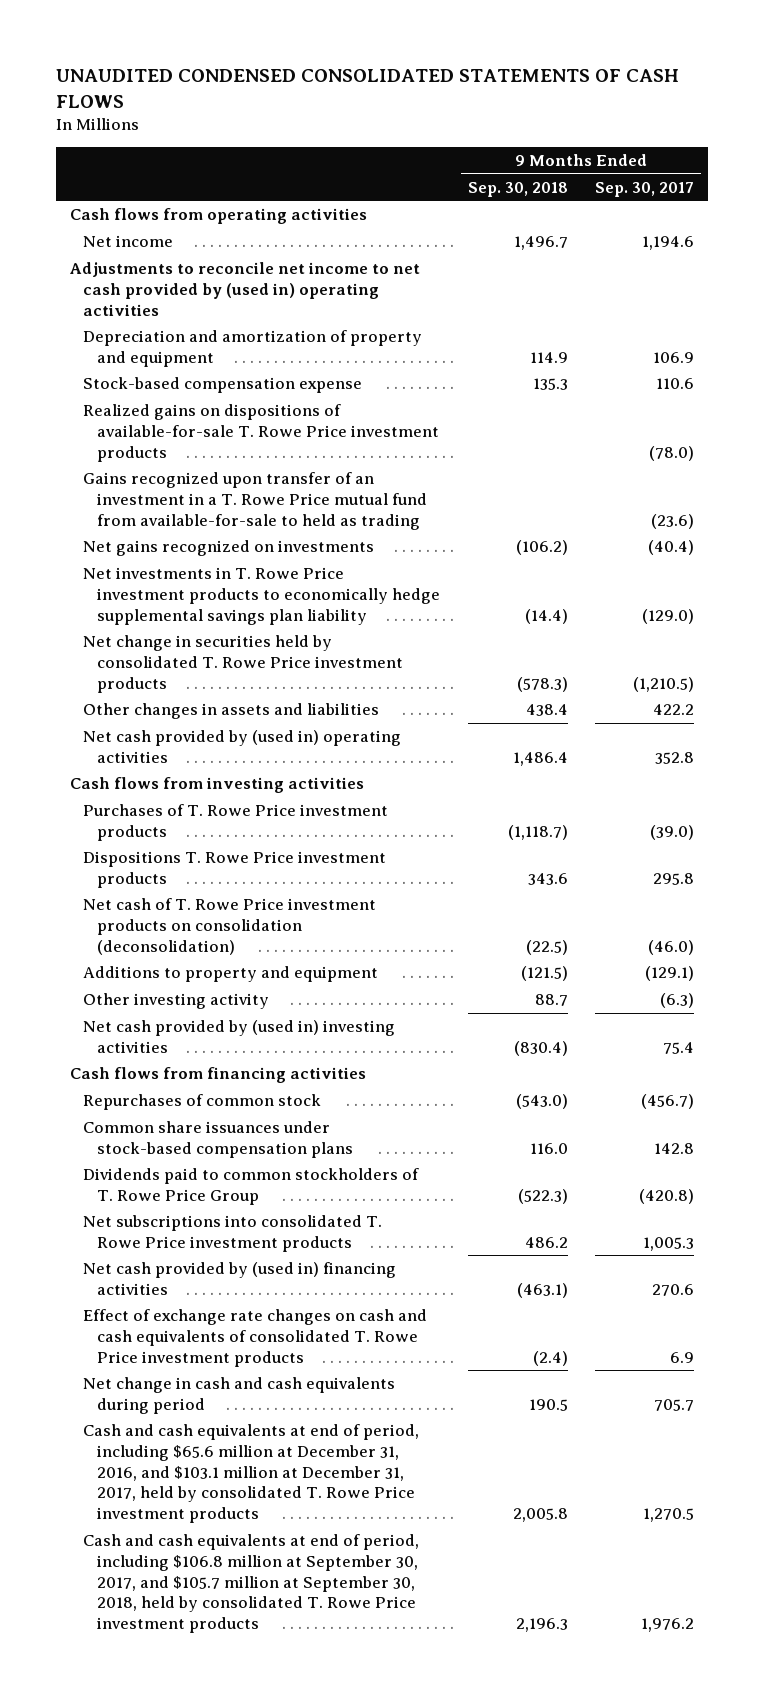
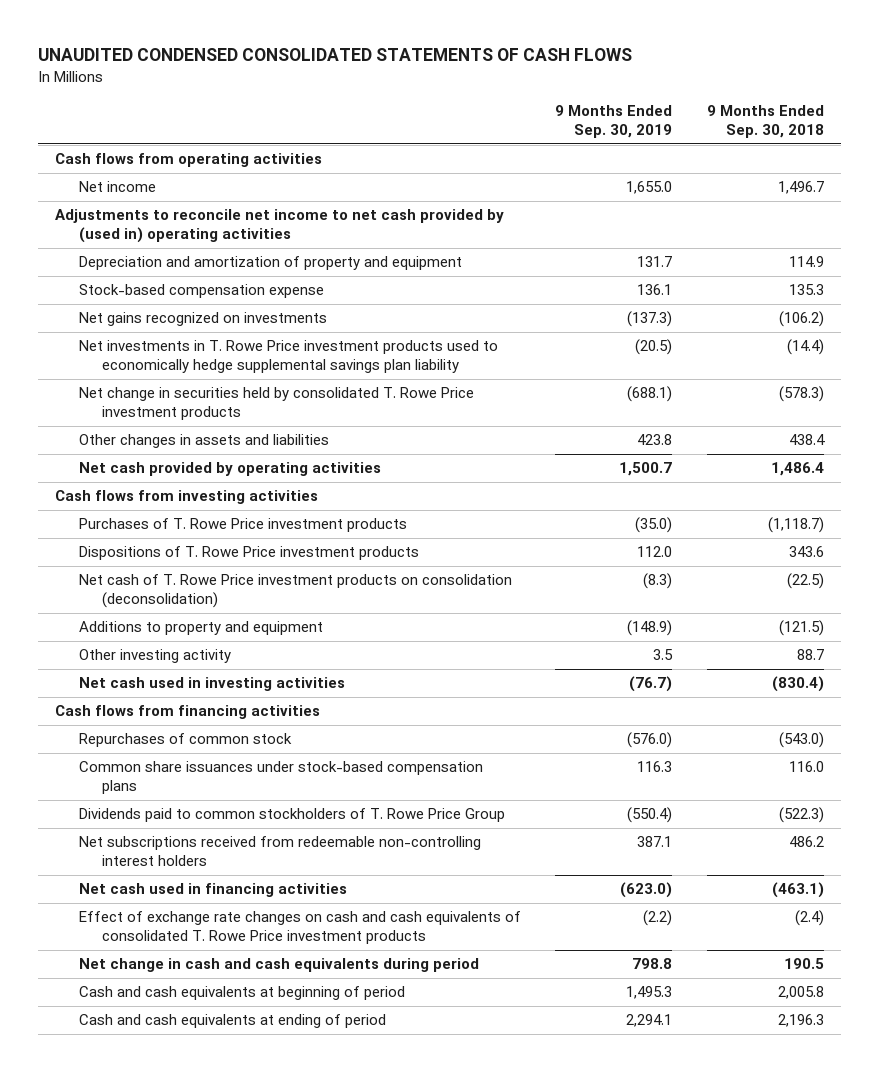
[595,181,695,197] Sep. 30, 2017 -> none
none -> [555,105,673,138] 9 Months Ended Sep. 30, 2019
[83,404,439,462] Realized gains on dispositions of available-for-sale T. Rowe Price investment products -> none
[83,472,427,530] Gains recognized upon transfer of an investment in a T. Rowe Price mutual fund from available-for-sale to held as trading -> none
[83,567,440,625] Net investments in T. Rowe Price investment products to economically hedge supplemental savings plan liability -> [78,340,498,373] Net investments in T. Rowe Price investment products used to economically hedge supplemental savings plan liability
[83,730,402,763] Net cash provided by (used in) operating activities -> [78,462,381,477] Net cash provided by operating activities
[83,851,387,888] Dispositions T. Rowe Price investment products -> [78,546,419,561] Dispositions of T. Rowe Price investment products
[83,1020,396,1053] Net cash provided by (used in) investing activities -> [78,677,345,692] Net cash used in investing activities
[83,1215,383,1252] Net subscriptions into consolidated T. Rowe Price investment products -> [78,836,481,866] Net subscriptions received from redeemable non-controlling interest holders
[83,1262,397,1295] Net cash provided by (used in) financing activities -> [78,883,347,898] Net cash used in financing activities
[83,1424,420,1524] Cash and cash equivalents at end of period, including $65.6 million at December 31, 2016, and $103.1 million at December 31, 2017, held by consolidated T. Rowe Price investment products -> [78,986,405,1001] Cash and cash equivalents at beginning of period
[83,1534,420,1634] Cash and cash equivalents at end of period, including $106.8 million at September 30, 2017, and $105.7 million at September 30, 2018, held by consolidated T. Rowe Price investment products -> [78,1014,386,1029] Cash and cash equivalents at ending of period

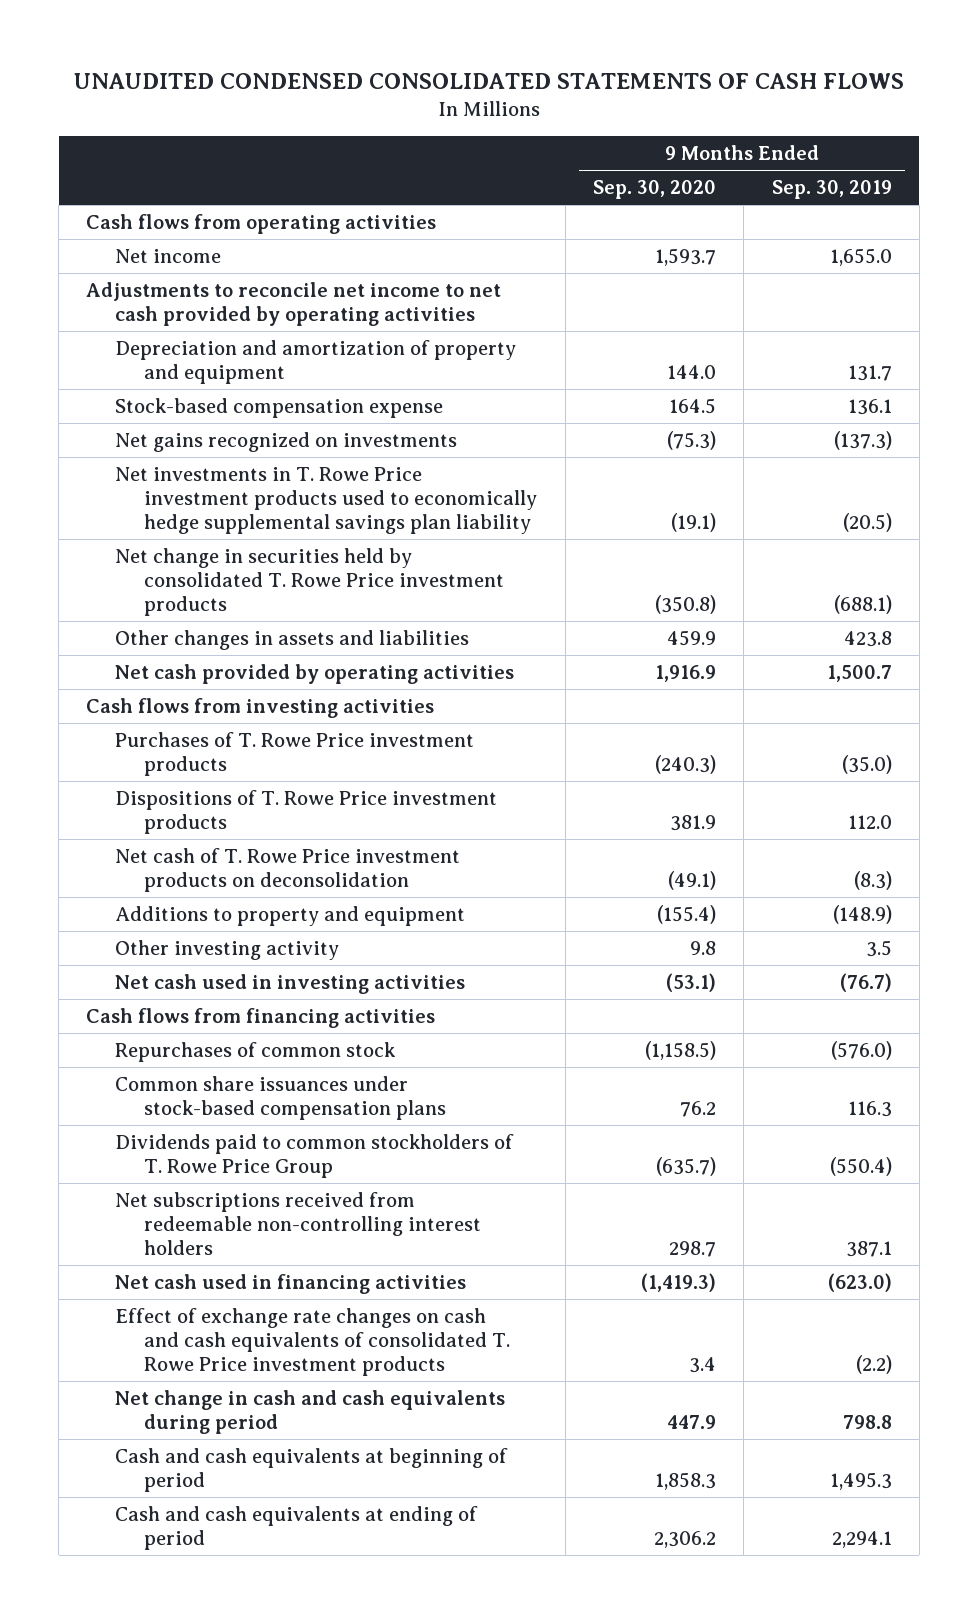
[706,105,824,138] 9 Months Ended Sep. 30, 2018 -> none
none -> [592,179,716,199] Sep. 30, 2020
[55,209,505,243] Adjustments to reconcile net income to net cash provided by (used in) operating activities -> [86,281,502,326] Adjustments to reconcile net income to net cash provided by operating activities
[78,574,512,608] Net cash of T. Rowe Price investment products on consolidation (deconsolidation) -> [115,847,461,892] Net cash of T. Rowe Price investment products on deconsolidation

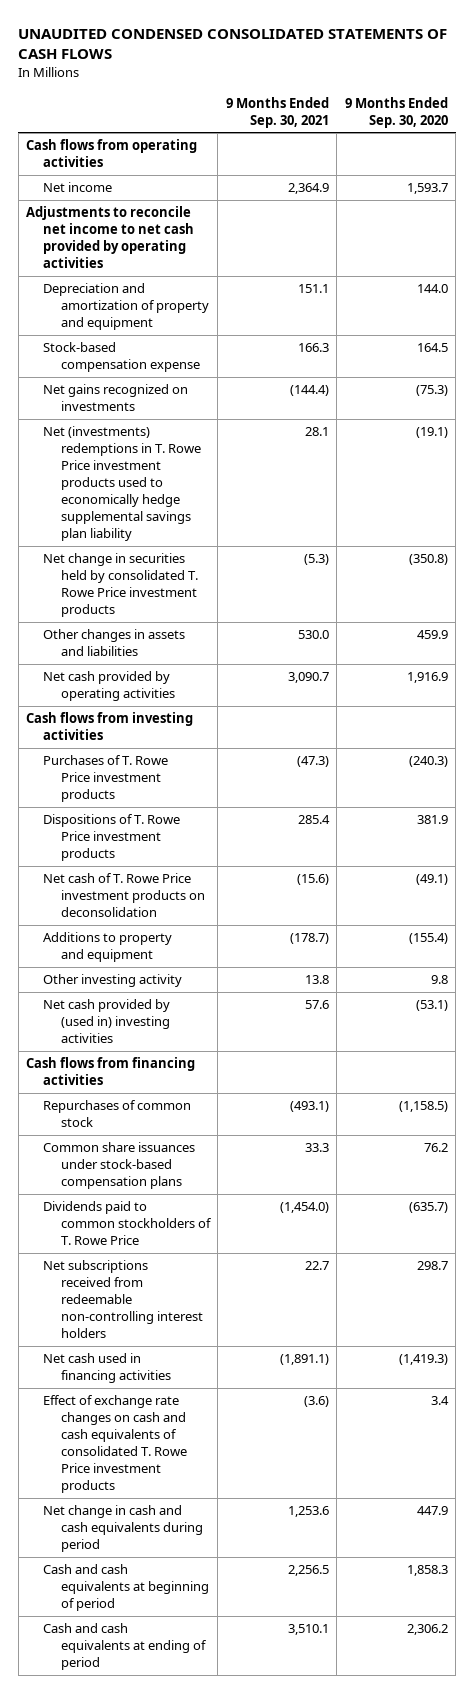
[771,179,892,199] Sep. 30, 2019 -> none
none -> [225,96,329,128] 9 Months Ended Sep. 30, 2021
[115,466,538,534] Net investments in T. Rowe Price investment products used to economically hedge supplemental savings plan liability -> [43,426,201,541] Net (investments) redemptions in T. Rowe Price investment products used to economically hedge supplemental savings plan liability
[115,973,466,994] Net cash used in investing activities -> [43,999,171,1044] Net cash provided by (used in) investing activities
[115,1133,515,1178] Dividends paid to common stockholders of T. Rowe Price Group -> [43,1201,212,1246] Dividends paid to common stockholders of T. Rowe Price

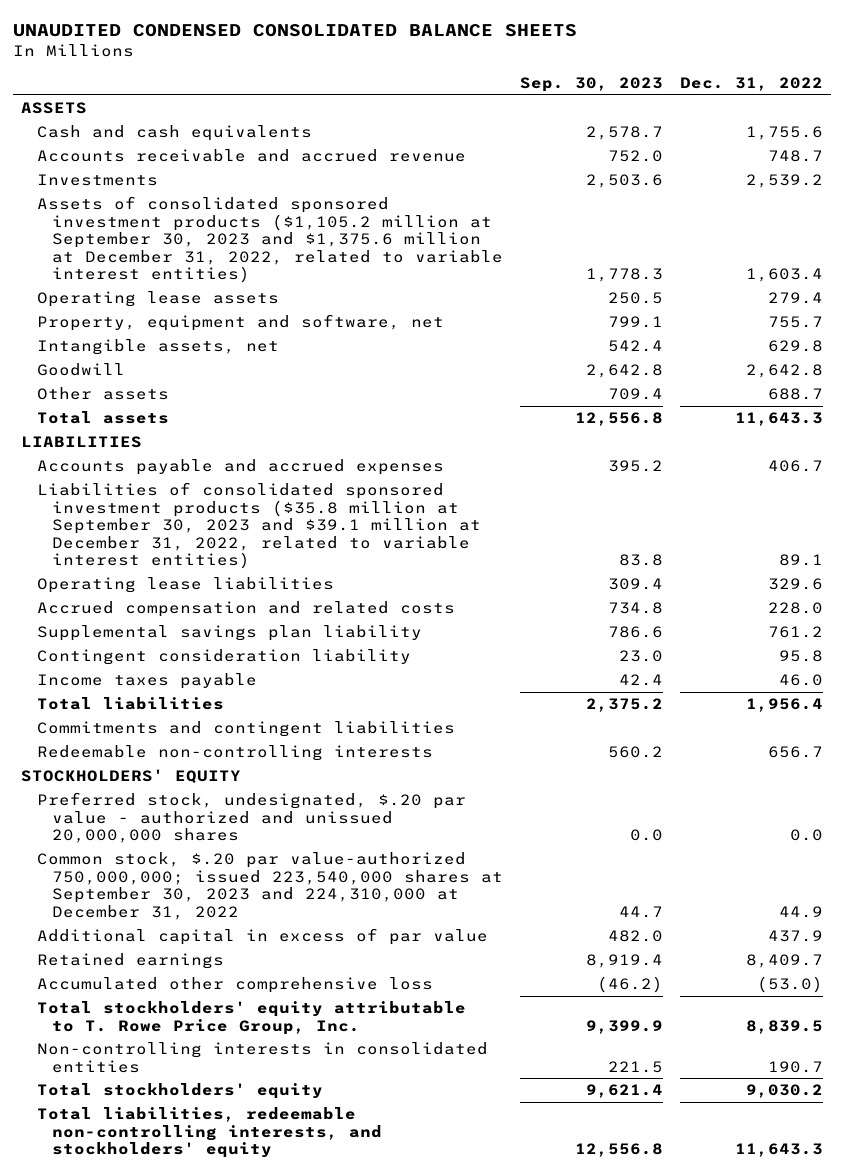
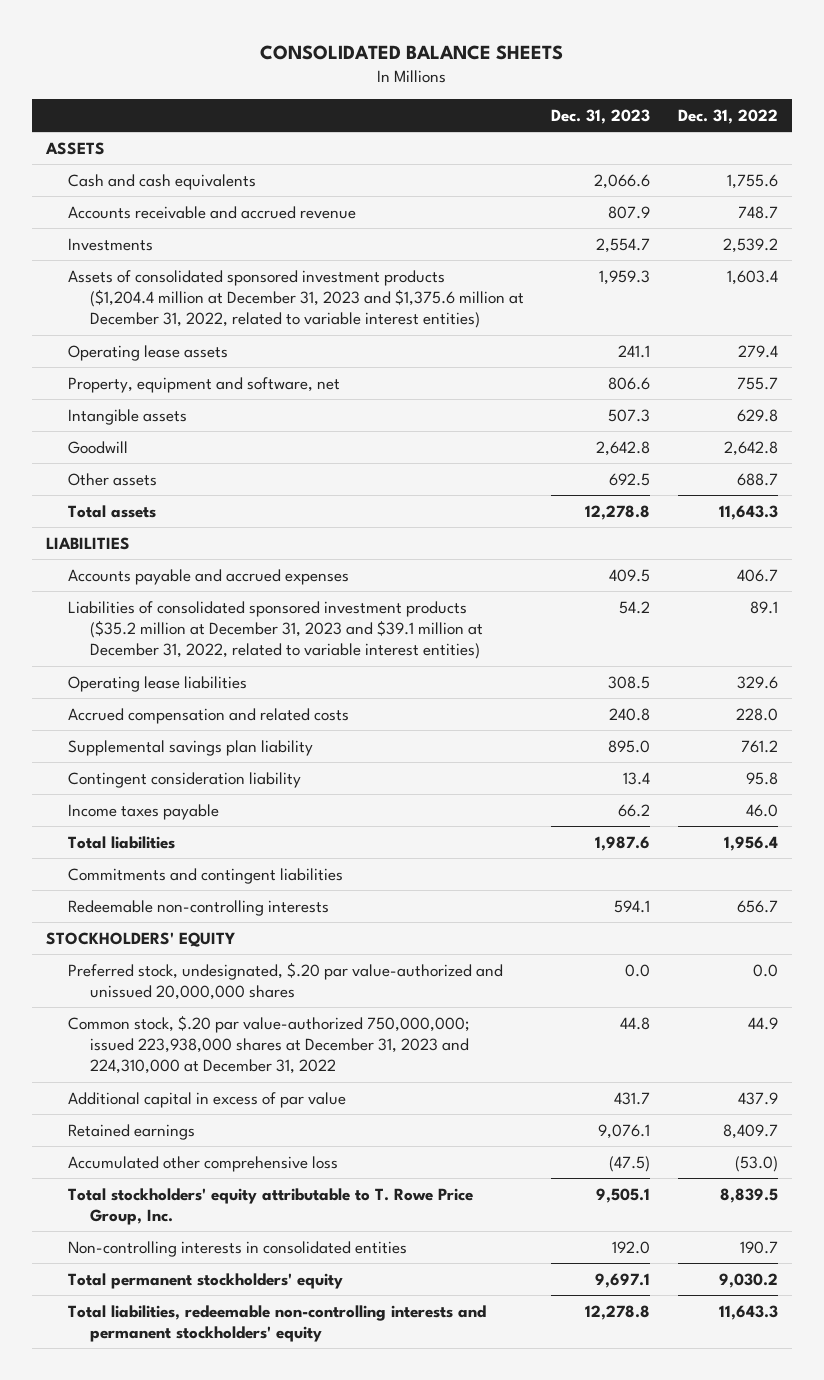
[12,24,577,38] UNAUDITED CONDENSED CONSOLIDATED BALANCE SHEETS -> [259,44,563,60] CONSOLIDATED BALANCE SHEETS
[519,77,663,93] Sep. 30, 2023 -> none
none -> [551,108,651,124] Dec. 31, 2023
[36,196,504,284] Assets of consolidated sponsored investment products ($1,105.2 million at September 30, 2023 and $1,375.6 million at December 31, 2022, related to variable interest entities) -> [67,269,524,329] Assets of consolidated sponsored investment products ($1,204.4 million at December 31, 2023 and $1,375.6 million at December 31, 2022, related to variable interest entities)
[36,339,279,356] Intangible assets, net -> [67,408,187,425] Intangible assets
[36,482,482,570] Liabilities of consolidated sponsored investment products ($35.8 million at September 30, 2023 and $39.1 million at December 31, 2022, related to variable interest entities) -> [67,600,483,660] Liabilities of consolidated sponsored investment products ($35.2 million at December 31, 2023 and $39.1 million at December 31, 2022, related to variable interest entities)
[36,792,466,844] Preferred stock, undesignated, $.20 par value - authorized and unissued 20,000,000 shares -> [67,961,503,1000] Preferred stock, undesignated, $.20 par value-authorized and unissued 20,000,000 shares
[36,852,504,920] Common stock, $.20 par value-authorized 750,000,000; issued 223,540,000 shares at September 30, 2023 and 224,310,000 at December 31, 2022 -> [67,1014,470,1075] Common stock, $.20 par value-authorized 750,000,000; issued 223,938,000 shares at December 31, 2023 and 224,310,000 at December 31, 2022
[36,1083,323,1100] Total stockholders' equity -> [67,1272,343,1289] Total permanent stockholders' equity
[36,1107,383,1159] Total liabilities, redeemable non-controlling interests, and stockholders' equity -> [67,1304,486,1342] Total liabilities, redeemable non-controlling interests and permanent stockholders' equity

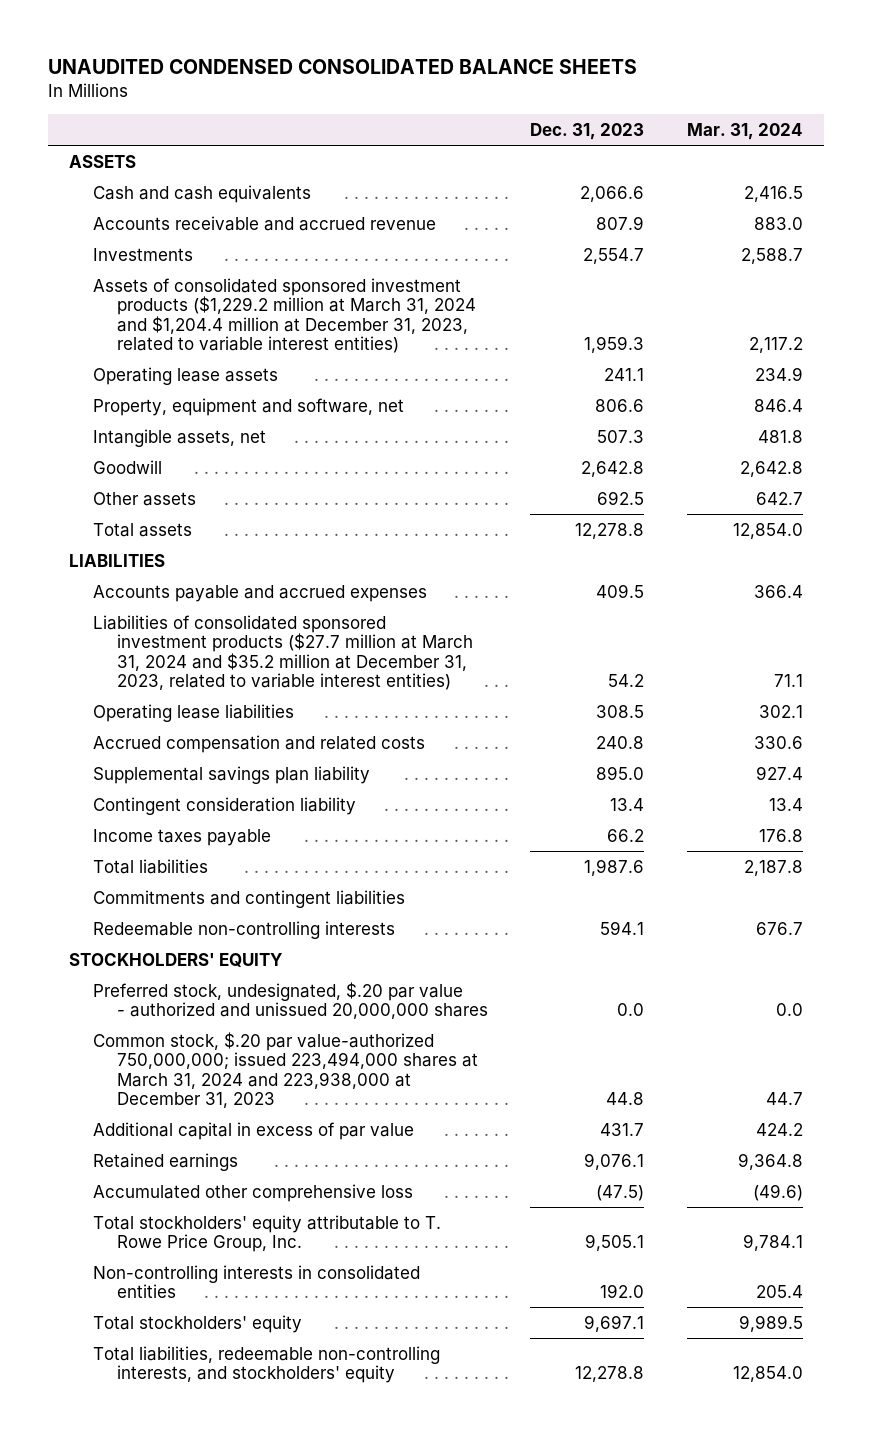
[259,44,563,60] CONSOLIDATED BALANCE SHEETS -> [48,59,638,75] UNAUDITED CONDENSED CONSOLIDATED BALANCE SHEETS
[677,108,778,124] Dec. 31, 2022 -> none
none -> [686,122,803,140] Mar. 31, 2024
[67,269,524,329] Assets of consolidated sponsored investment products ($1,204.4 million at December 31, 2023 and $1,375.6 million at December 31, 2022, related to variable interest entities) -> [93,277,477,354] Assets of consolidated sponsored investment products ($1,229.2 million at March 31, 2024 and $1,204.4 million at December 31, 2023, related to variable interest entities)
[67,408,187,425] Intangible assets -> [93,428,267,447] Intangible assets, net
[67,600,483,660] Liabilities of consolidated sponsored investment products ($35.2 million at December 31, 2023 and $39.1 million at December 31, 2022, related to variable interest entities) -> [93,614,474,691] Liabilities of consolidated sponsored investment products ($27.7 million at March 31, 2024 and $35.2 million at December 31, 2023, related to variable interest entities)
[67,961,503,1000] Preferred stock, undesignated, $.20 par value-authorized and unissued 20,000,000 shares -> [93,981,489,1020] Preferred stock, undesignated, $.20 par value - authorized and unissued 20,000,000 shares
[67,1014,470,1075] Common stock, $.20 par value-authorized 750,000,000; issued 223,938,000 shares at December 31, 2023 and 224,310,000 at December 31, 2022 -> [93,1031,479,1109] Common stock, $.20 par value-authorized 750,000,000; issued 223,494,000 shares at March 31, 2024 and 223,938,000 at December 31, 2023
[67,1272,343,1289] Total permanent stockholders' equity -> [93,1314,303,1333] Total stockholders' equity
[67,1304,486,1342] Total liabilities, redeemable non-controlling interests and permanent stockholders' equity -> [93,1345,441,1384] Total liabilities, redeemable non-controlling interests, and stockholders' equity

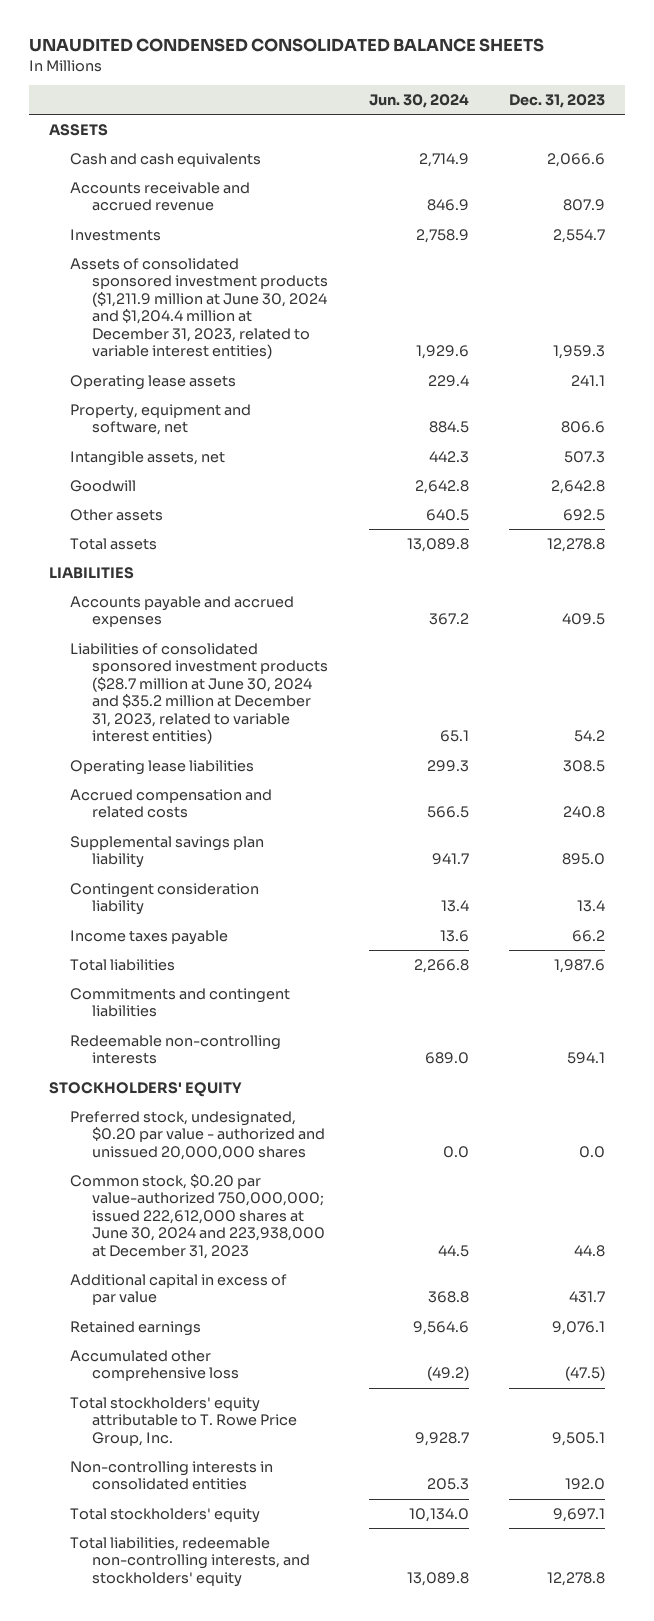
[686,122,803,140] Mar. 31, 2024 -> none
none -> [368,94,469,109] Jun. 30, 2024
[93,277,477,354] Assets of consolidated sponsored investment products ($1,229.2 million at March 31, 2024 and $1,204.4 million at December 31, 2023, related to variable interest entities) -> [70,257,329,360] Assets of consolidated sponsored investment products ($1,211.9 million at June 30, 2024 and $1,204.4 million at December 31, 2023, related to variable interest entities)
[93,614,474,691] Liabilities of consolidated sponsored investment products ($27.7 million at March 31, 2024 and $35.2 million at December 31, 2023, related to variable interest entities) -> [70,642,329,745] Liabilities of consolidated sponsored investment products ($28.7 million at June 30, 2024 and $35.2 million at December 31, 2023, related to variable interest entities)
[93,981,489,1020] Preferred stock, undesignated, $.20 par value - authorized and unissued 20,000,000 shares -> [70,1110,326,1160] Preferred stock, undesignated, $0.20 par value - authorized and unissued 20,000,000 shares
[93,1031,479,1109] Common stock, $.20 par value-authorized 750,000,000; issued 223,494,000 shares at March 31, 2024 and 223,938,000 at December 31, 2023 -> [70,1173,326,1259] Common stock, $0.20 par value-authorized 750,000,000; issued 222,612,000 shares at June 30, 2024 and 223,938,000 at December 31, 2023

